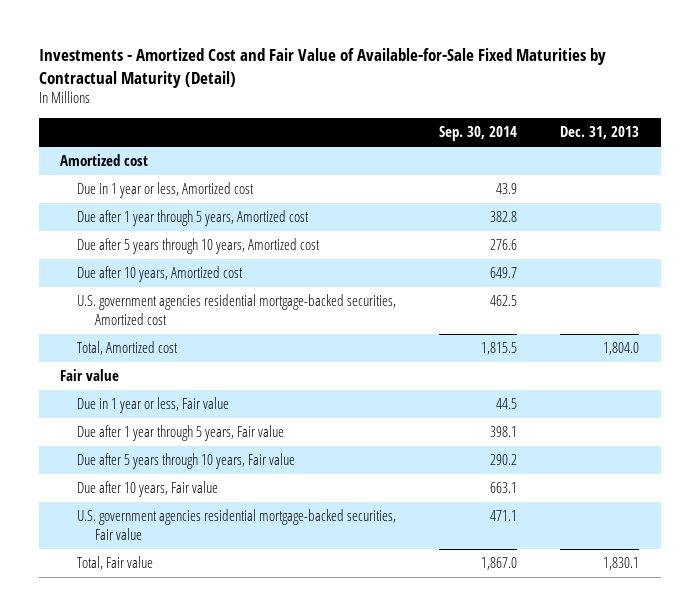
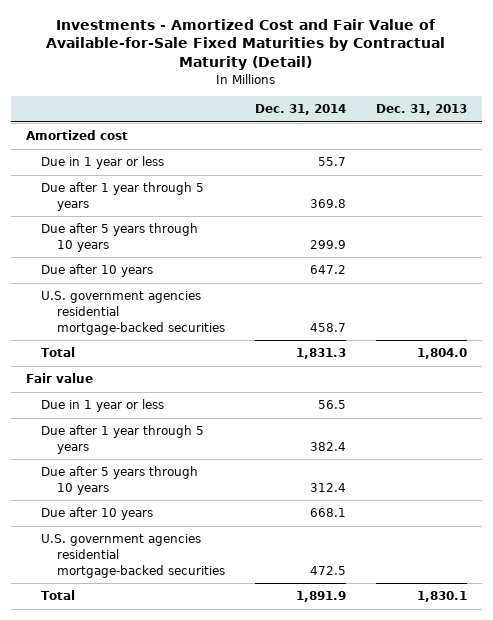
[439,126,518,142] Sep. 30, 2014 -> none
none -> [255,104,347,116] Dec. 31, 2014
[77,182,255,199] Due in 1 year or less, Amortized cost -> [41,156,165,170] Due in 1 year or less
[77,210,310,227] Due after 1 year through 5 years, Amortized cost -> [41,182,205,212] Due after 1 year through 5 years
[77,238,321,255] Due after 5 years through 10 years, Amortized cost -> [41,223,199,253] Due after 5 years through 10 years
[77,266,244,283] Due after 10 years, Amortized cost -> [41,264,154,278] Due after 10 years
[77,294,397,325] U.S. government agencies residential mortgage-backed securities, Amortized cost -> [41,291,225,335] U.S. government agencies residential mortgage-backed securities
[77,341,179,356] Total, Amortized cost -> [41,347,76,358] Total
[77,397,230,414] Due in 1 year or less, Fair value -> [41,399,165,413] Due in 1 year or less
[77,425,285,442] Due after 1 year through 5 years, Fair value -> [41,425,205,455] Due after 1 year through 5 years
[77,453,296,470] Due after 5 years through 10 years, Fair value -> [41,466,199,496] Due after 5 years through 10 years
[77,481,219,498] Due after 10 years, Fair value -> [41,507,154,521] Due after 10 years
[77,509,397,540] U.S. government agencies residential mortgage-backed securities, Fair value -> [41,534,225,578] U.S. government agencies residential mortgage-backed securities
[77,556,154,571] Total, Fair value -> [41,590,76,601] Total

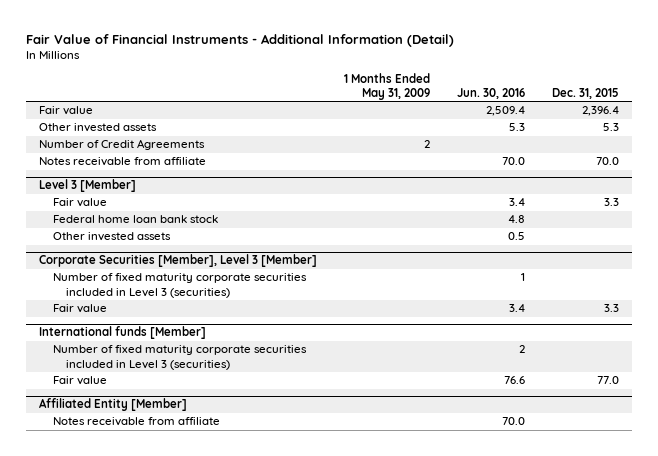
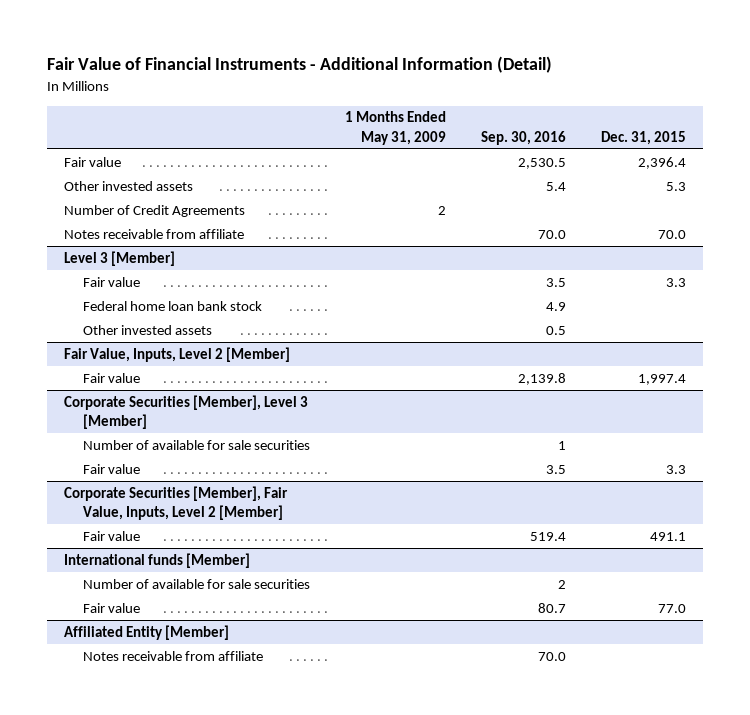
[457,87,526,99] Jun. 30, 2016 -> none
none -> [481,130,567,145] Sep. 30, 2016
none -> [64,346,291,362] Fair Value, Inputs, Level 2 [Member]
none -> [83,372,141,383] Fair value
[52,273,307,298] Number of fixed maturity corporate securities included in Level 3 (securities) -> [83,439,311,450] Number of available for sale securities
none -> [64,485,289,521] Corporate Securities [Member], Fair Value, Inputs, Level 2 [Member]
none -> [83,530,141,541] Fair value
[52,345,307,370] Number of fixed maturity corporate securities included in Level 3 (securities) -> [83,578,311,589] Number of available for sale securities

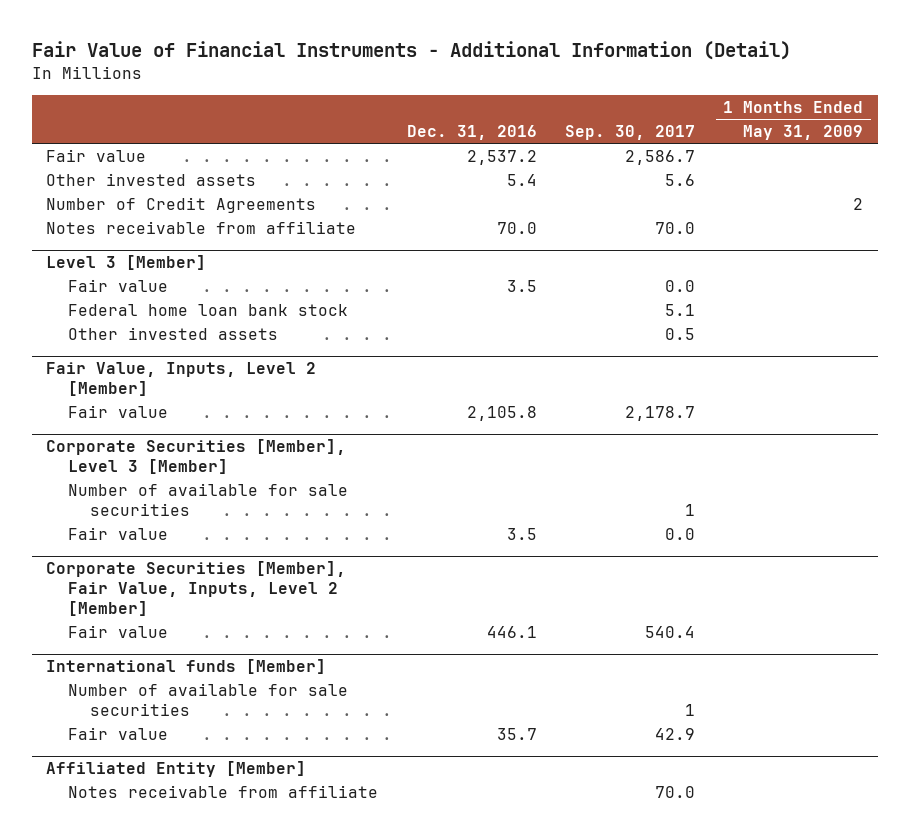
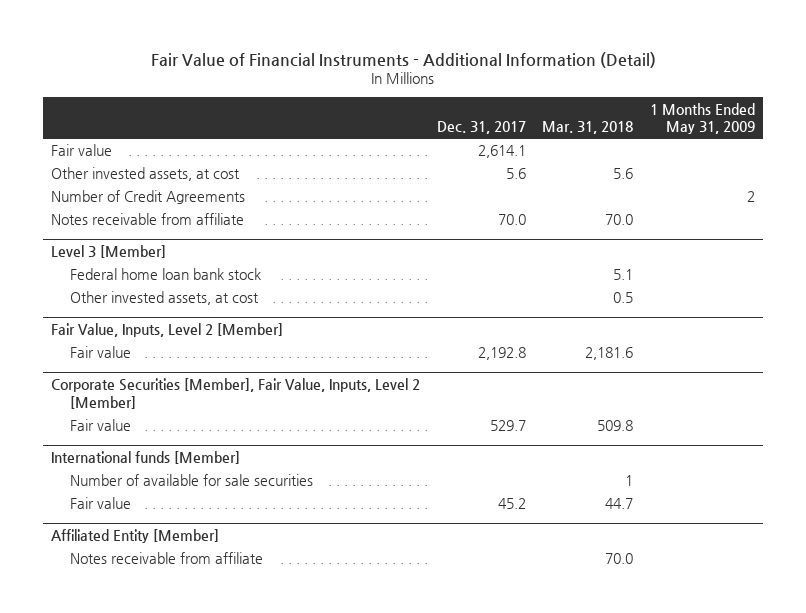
[406,125,537,141] Dec. 31, 2016 -> none
[565,125,696,141] Sep. 30, 2017 -> none
none -> [436,121,526,135] Dec. 31, 2017
none -> [542,121,634,135] Mar. 31, 2018
[46,172,257,186] Other invested assets -> [51,167,241,182] Other invested assets, at cost
[68,278,169,292] Fair value -> none
[68,326,279,340] Other invested assets -> [69,291,259,306] Other invested assets, at cost
[46,439,347,475] Corporate Securities [Member], Level 3 [Member] -> none
[68,482,349,517] Number of available for sale securities -> none
[68,526,169,540] Fair value -> none

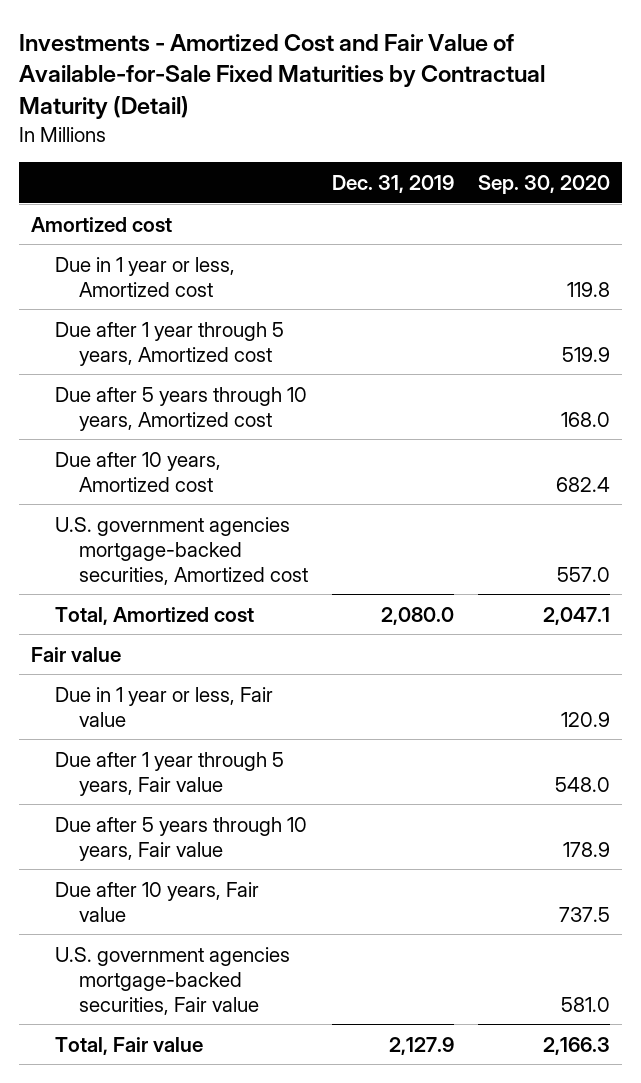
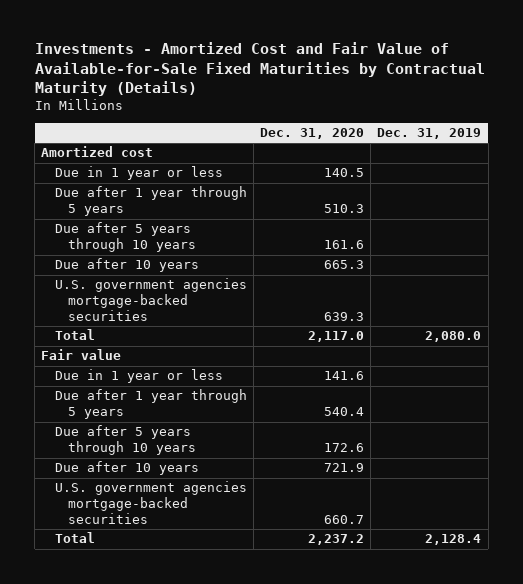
[18,33,545,120] Investments - Amortized Cost and Fair Value of Available-for-Sale Fixed Maturities by Contractual Maturity (Detail) -> [34,42,485,97] Investments - Amortized Cost and Fair Value of Available-for-Sale Fixed Maturities by Contractual Maturity (Details)
[478,174,611,194] Sep. 30, 2020 -> none
none -> [260,128,365,140] Dec. 31, 2020
[54,256,235,297] Due in 1 year or less, Amortized cost -> [54,166,223,181] Due in 1 year or less
[54,321,284,366] Due after 1 year through 5 years, Amortized cost -> [54,186,247,217] Due after 1 year through 5 years
[54,386,307,431] Due after 5 years through 10 years, Amortized cost -> [54,222,197,253] Due after 5 years through 10 years
[54,451,221,492] Due after 10 years, Amortized cost -> [54,258,199,273] Due after 10 years
[54,516,308,585] U.S. government agencies mortgage-backed securities, Amortized cost -> [54,278,247,322] U.S. government agencies mortgage-backed securities
[54,606,254,625] Total, Amortized cost -> [54,329,95,341] Total
[54,686,273,727] Due in 1 year or less, Fair value -> [54,369,223,384] Due in 1 year or less
[54,751,284,796] Due after 1 year through 5 years, Fair value -> [54,389,247,420] Due after 1 year through 5 years
[54,816,307,861] Due after 5 years through 10 years, Fair value -> [54,425,197,456] Due after 5 years through 10 years
[54,881,259,922] Due after 10 years, Fair value -> [54,461,199,476] Due after 10 years
[54,946,290,1015] U.S. government agencies mortgage-backed securities, Fair value -> [54,481,247,525] U.S. government agencies mortgage-backed securities
[54,1036,203,1055] Total, Fair value -> [54,532,95,544] Total
[389,1036,455,1055] 2,127.9 -> [425,534,482,546] 2,128.4

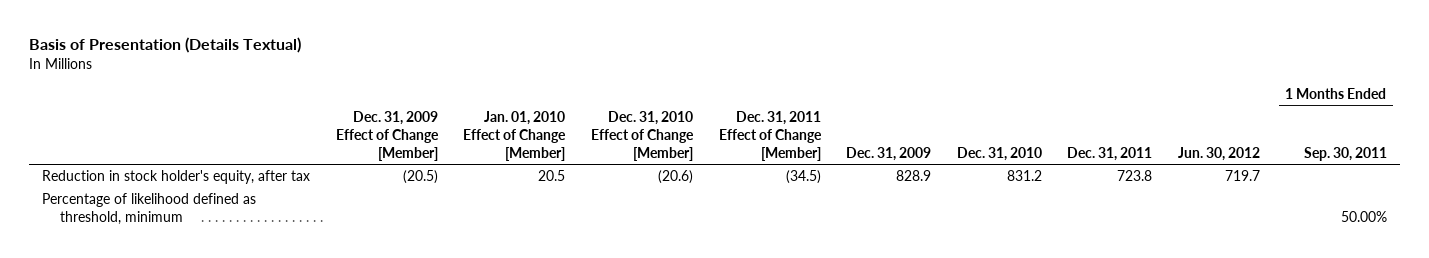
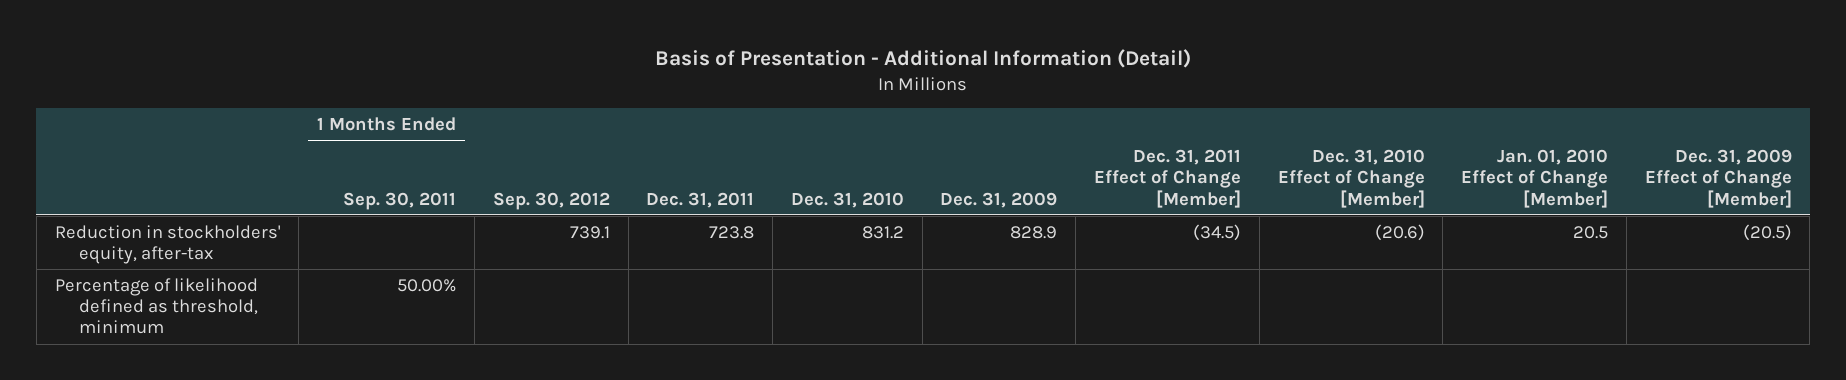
[29,37,302,54] Basis of Presentation (Details Textual) -> [655,48,1192,68] Basis of Presentation - Additional Information (Detail)
[1178,146,1261,161] Jun. 30, 2012 -> none
none -> [492,191,610,210] Sep. 30, 2012
[41,170,310,185] Reduction in stock holder's equity, after tax -> [54,224,281,265] Reduction in stockholders' equity, after-tax

